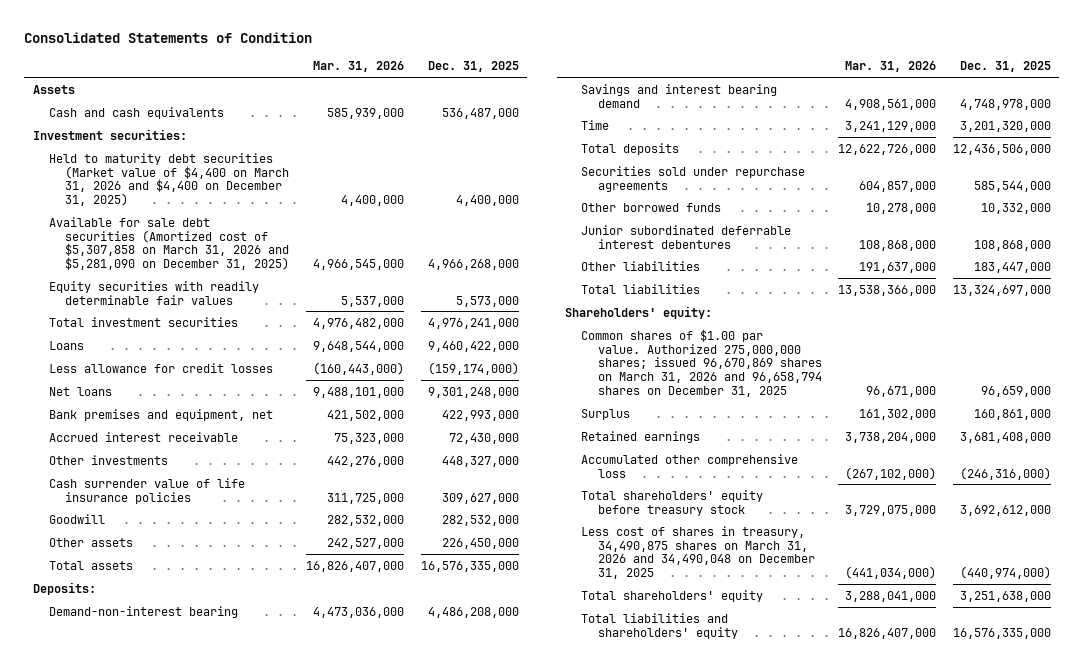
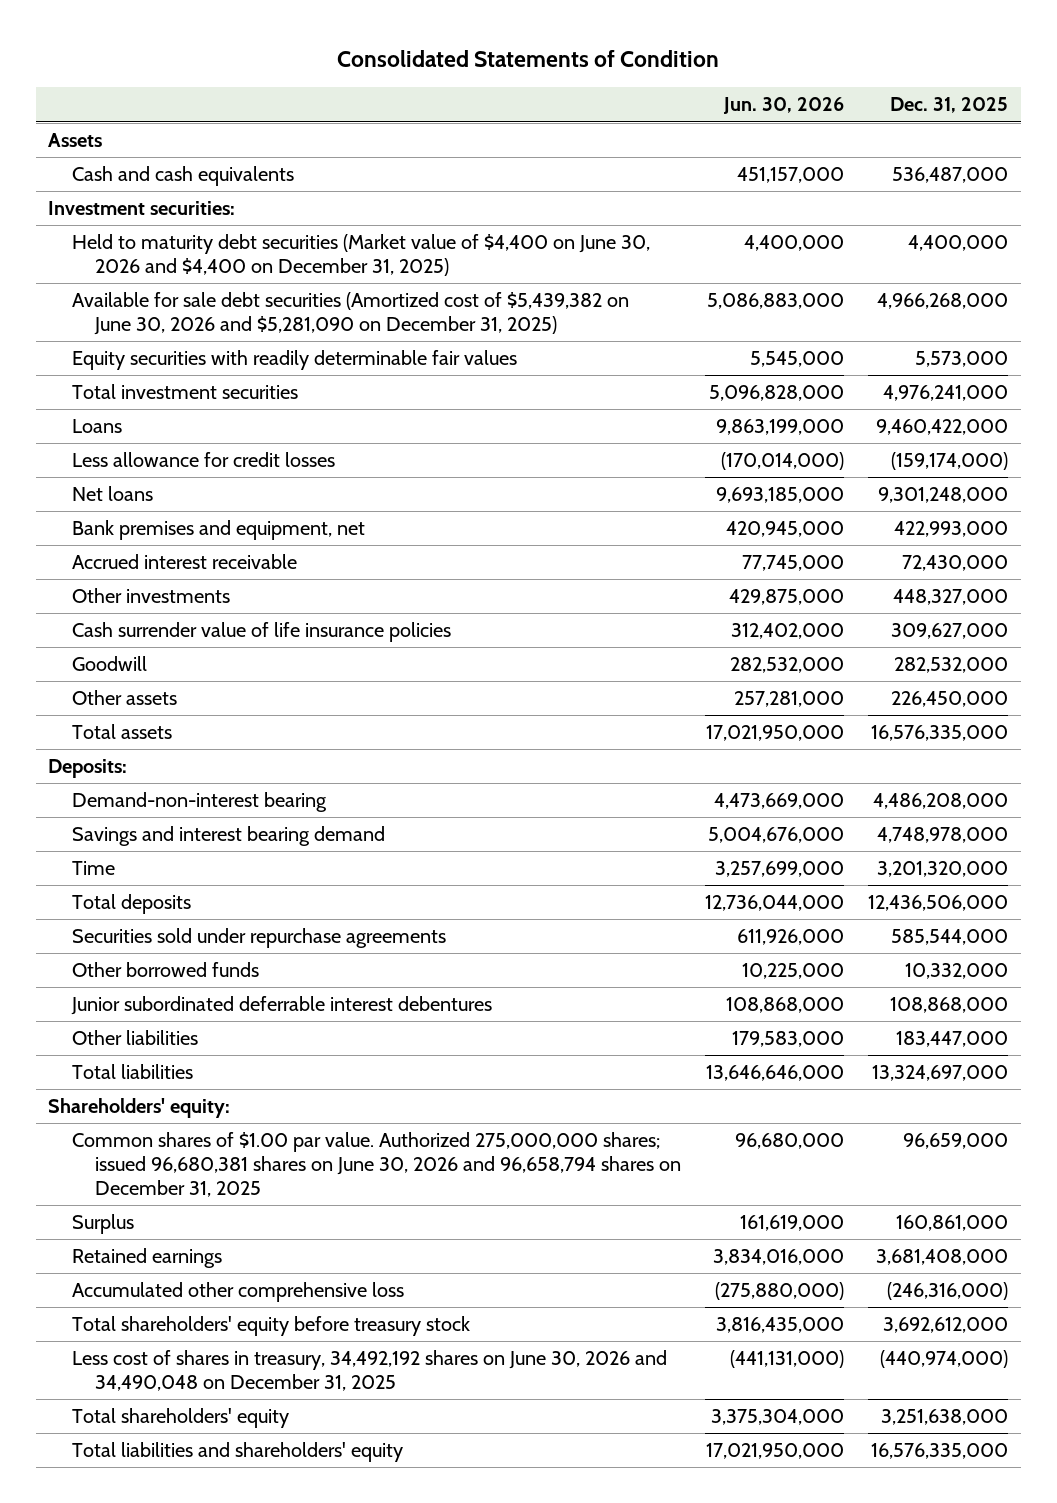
[313,61,405,73] Mar. 31, 2026 -> none
none -> [723,97,845,115] Jun. 30, 2026
[49,152,290,207] Held to maturity debt securities (Market value of $4,400 on March 31, 2026 and $4,400 on December 31, 2025) -> [71,234,650,277] Held to maturity debt securities (Market value of $4,400 on June 30, 2026 and $4,400 on December 31, 2025)
[49,216,290,271] Available for sale debt securities (Amortized cost of $5,307,858 on March 31, 2026 and $5,281,090 on December 31, 2025) -> [71,292,629,336] Available for sale debt securities (Amortized cost of $5,439,382 on June 30, 2026 and $5,281,090 on December 31, 2025)
[581,328,822,398] Common shares of $1.00 par value. Authorized 275,000,000 shares; issued 96,670,869 shares on March 31, 2026 and 96,658,794 shares on December 31, 2025 -> [71,1132,682,1197] Common shares of $1.00 par value. Authorized 275,000,000 shares; issued 96,680,381 shares on June 30, 2026 and 96,658,794 shares on December 31, 2025
[581,525,815,580] Less cost of shares in treasury, 34,490,875 shares on March 31, 2026 and 34,490,048 on December 31, 2025 -> [71,1350,667,1392] Less cost of shares in treasury, 34,492,192 shares on June 30, 2026 and 34,490,048 on December 31, 2025

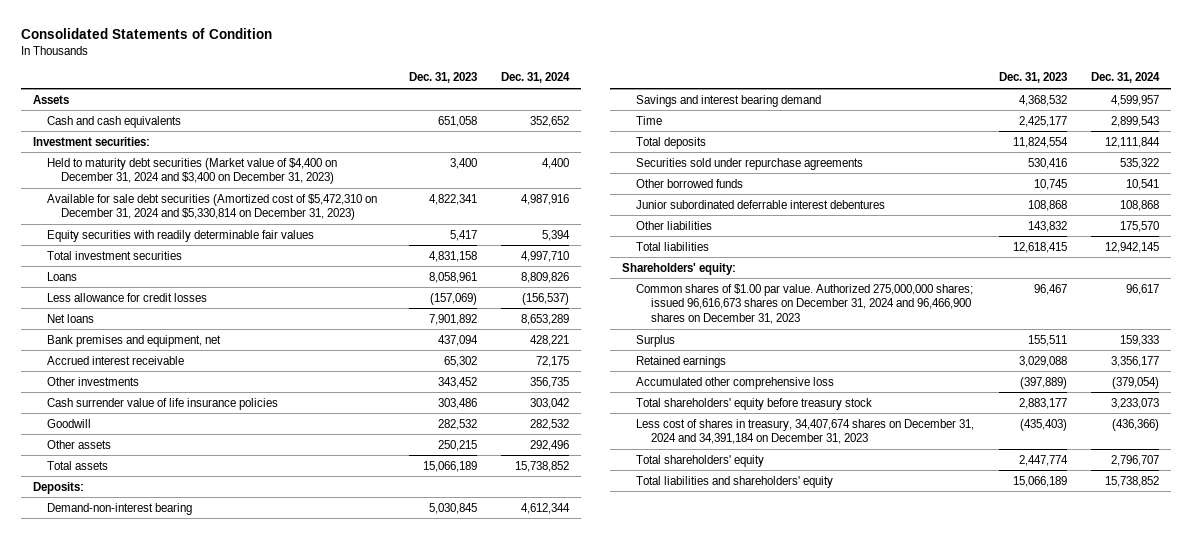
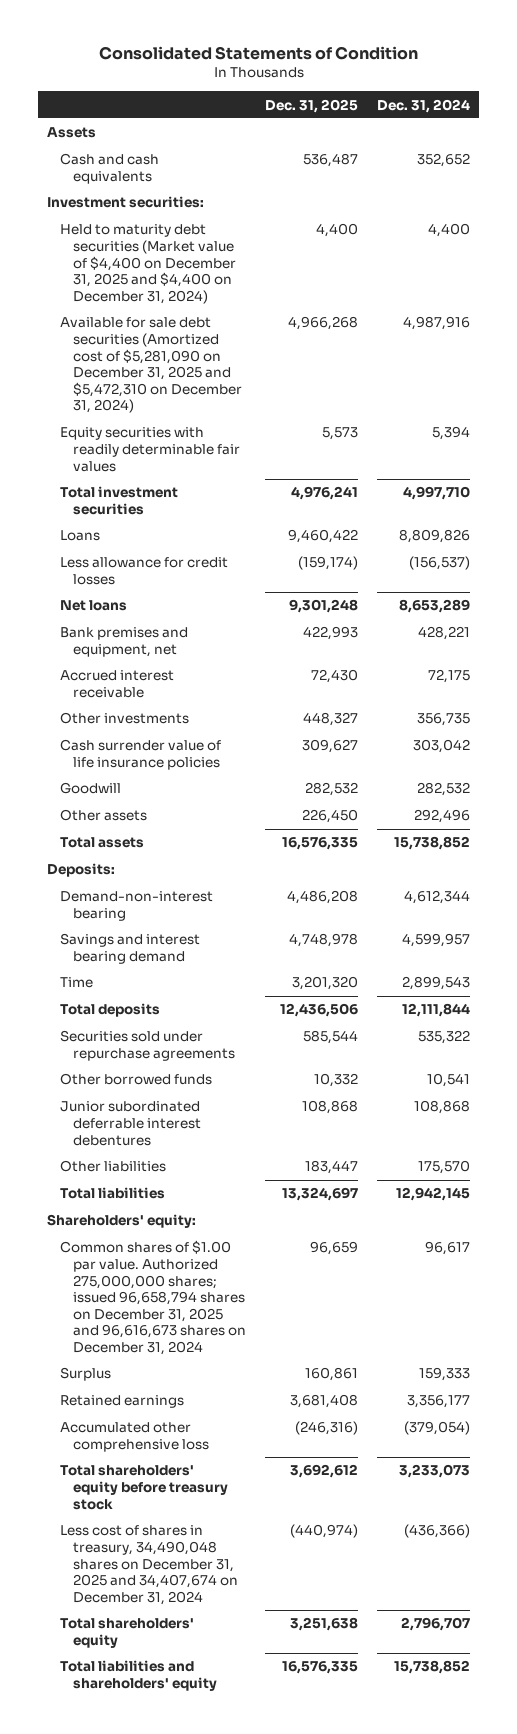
[409,72,478,84] Dec. 31, 2023 -> none
none -> [265,98,359,113] Dec. 31, 2025
[47,157,338,185] Held to maturity debt securities (Market value of $4,400 on December 31, 2024 and $3,400 on December 31, 2023) -> [60,224,237,304] Held to maturity debt securities (Market value of $4,400 on December 31, 2025 and $4,400 on December 31, 2024)
[47,193,378,221] Available for sale debt securities (Amortized cost of $5,472,310 on December 31, 2024 and $5,330,814 on December 31, 2023) -> [60,317,243,414] Available for sale debt securities (Amortized cost of $5,281,090 on December 31, 2025 and $5,472,310 on December 31, 2024)
[636,283,974,324] Common shares of $1.00 par value. Authorized 275,000,000 shares; issued 96,616,673 shares on December 31, 2024 and 96,466,900 shares on December 31, 2023 -> [60,1240,247,1355] Common shares of $1.00 par value. Authorized 275,000,000 shares; issued 96,658,794 shares on December 31, 2025 and 96,616,673 shares on December 31, 2024
[636,418,975,445] Less cost of shares in treasury, 34,407,674 shares on December 31, 2024 and 34,391,184 on December 31, 2023 -> [60,1525,239,1605] Less cost of shares in treasury, 34,490,048 shares on December 31, 2025 and 34,407,674 on December 31, 2024

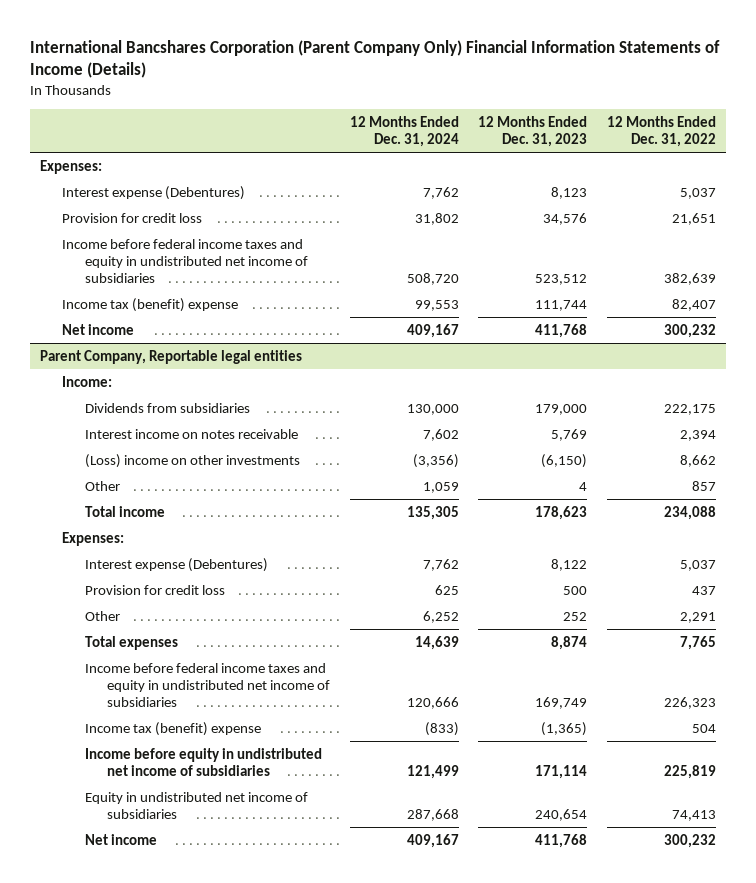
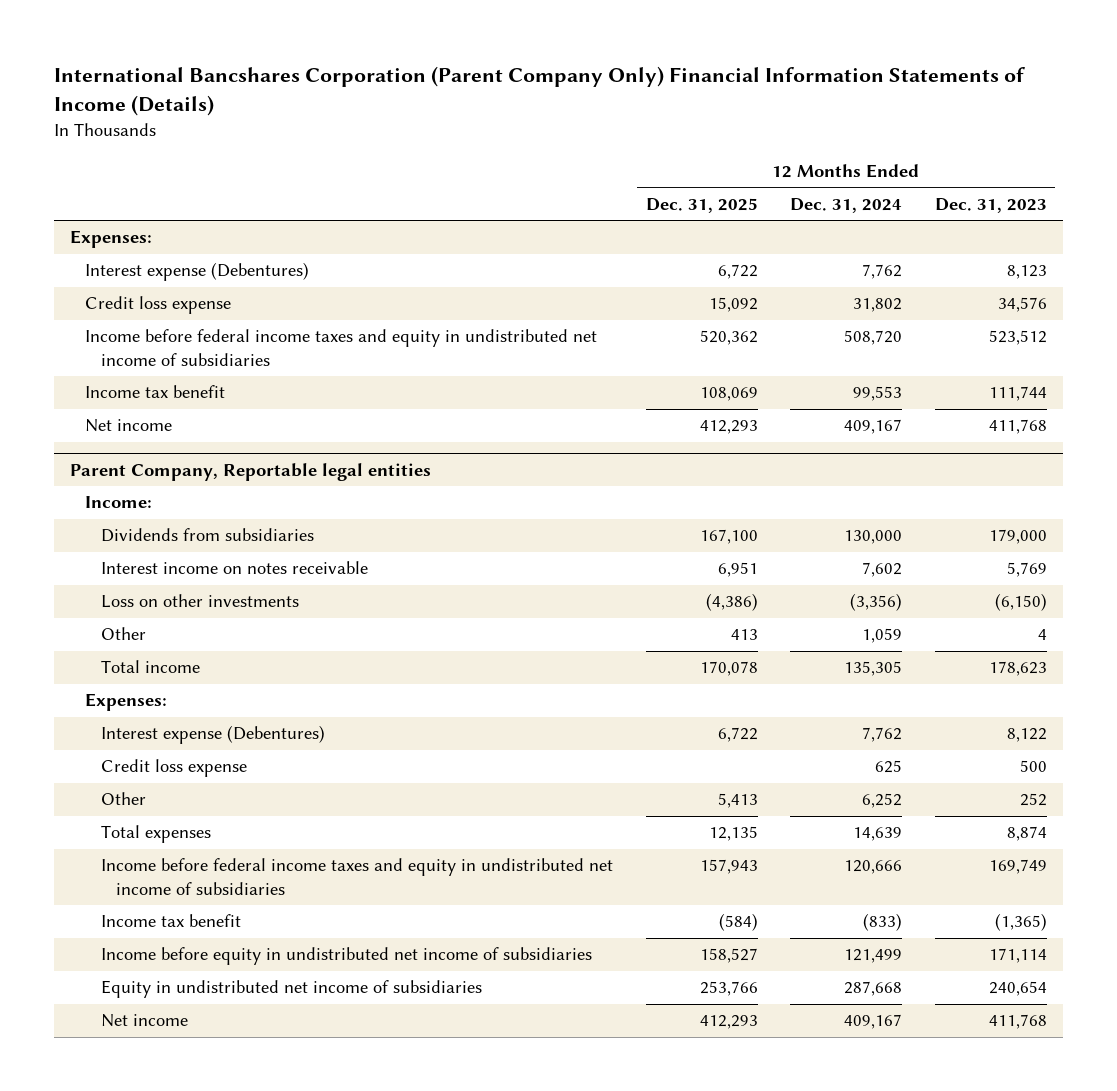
[607,116,717,147] 12 Months Ended Dec. 31, 2022 -> none
none -> [645,197,758,213] Dec. 31, 2025
[62,212,203,223] Provision for credit loss -> [85,296,232,315] Credit loss expense
[62,297,239,312] Income tax (benefit) expense -> [85,385,226,399] Income tax benefit
[84,453,300,468] (Loss) income on other investments -> [100,594,299,609] Loss on other investments
[84,584,225,595] Provision for credit loss -> [100,759,247,778] Credit loss expense
[84,721,261,736] Income tax (benefit) expense -> [100,914,241,928] Income tax benefit

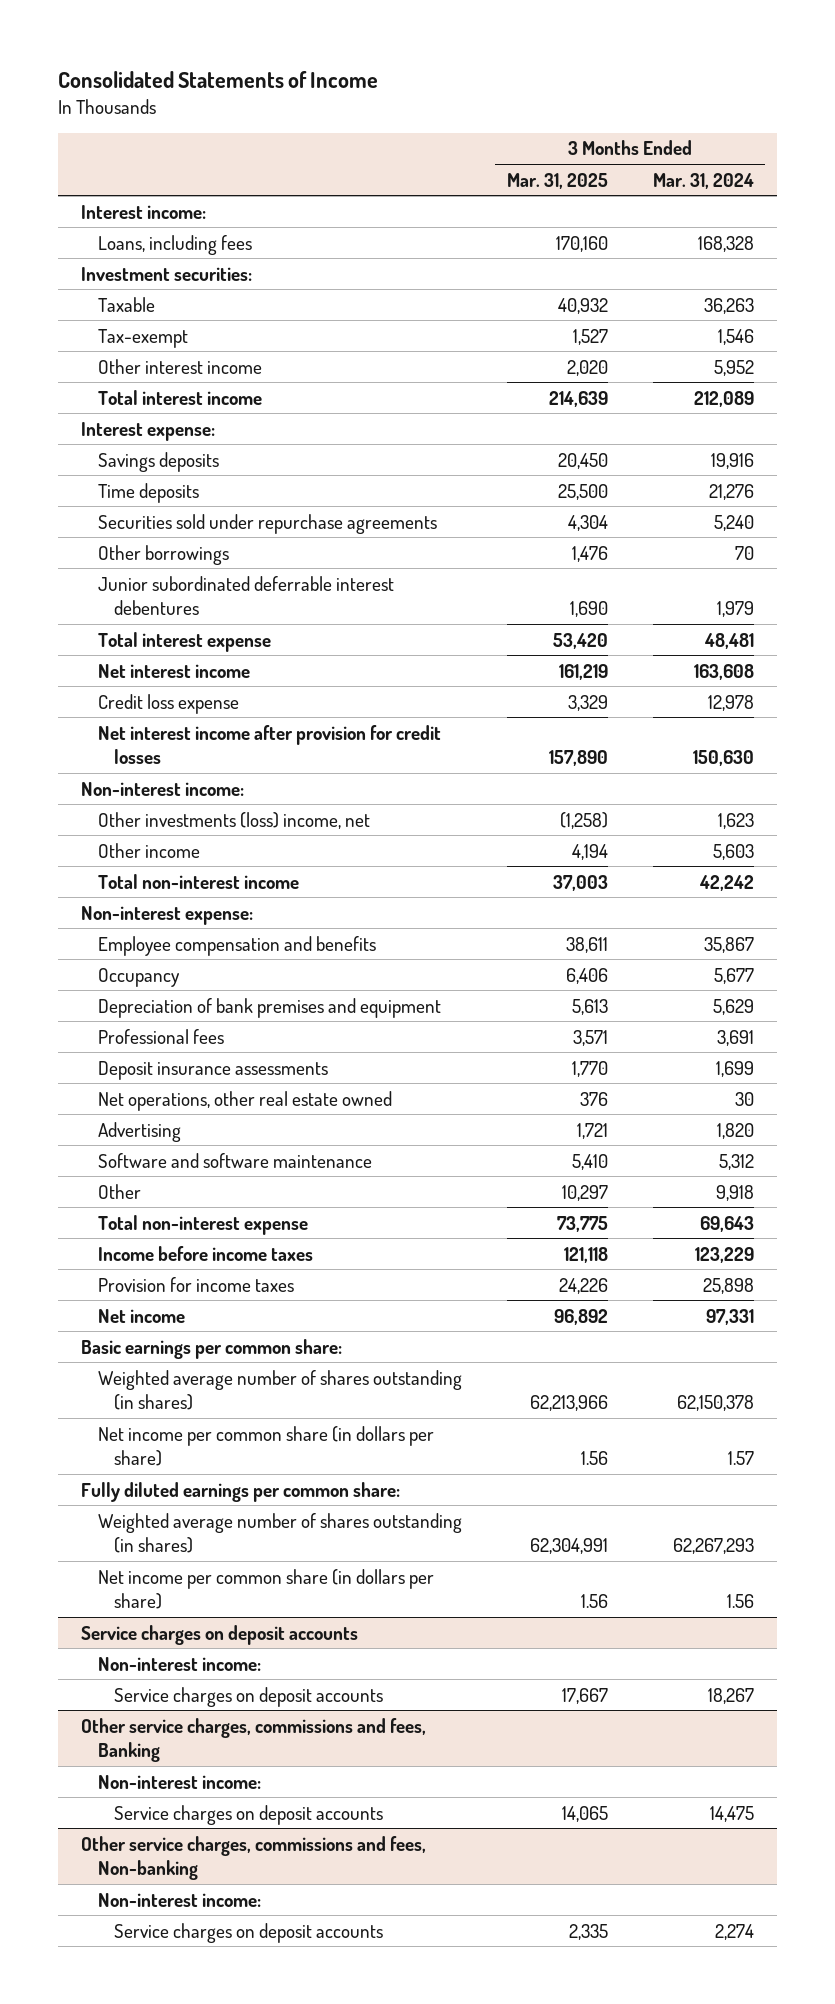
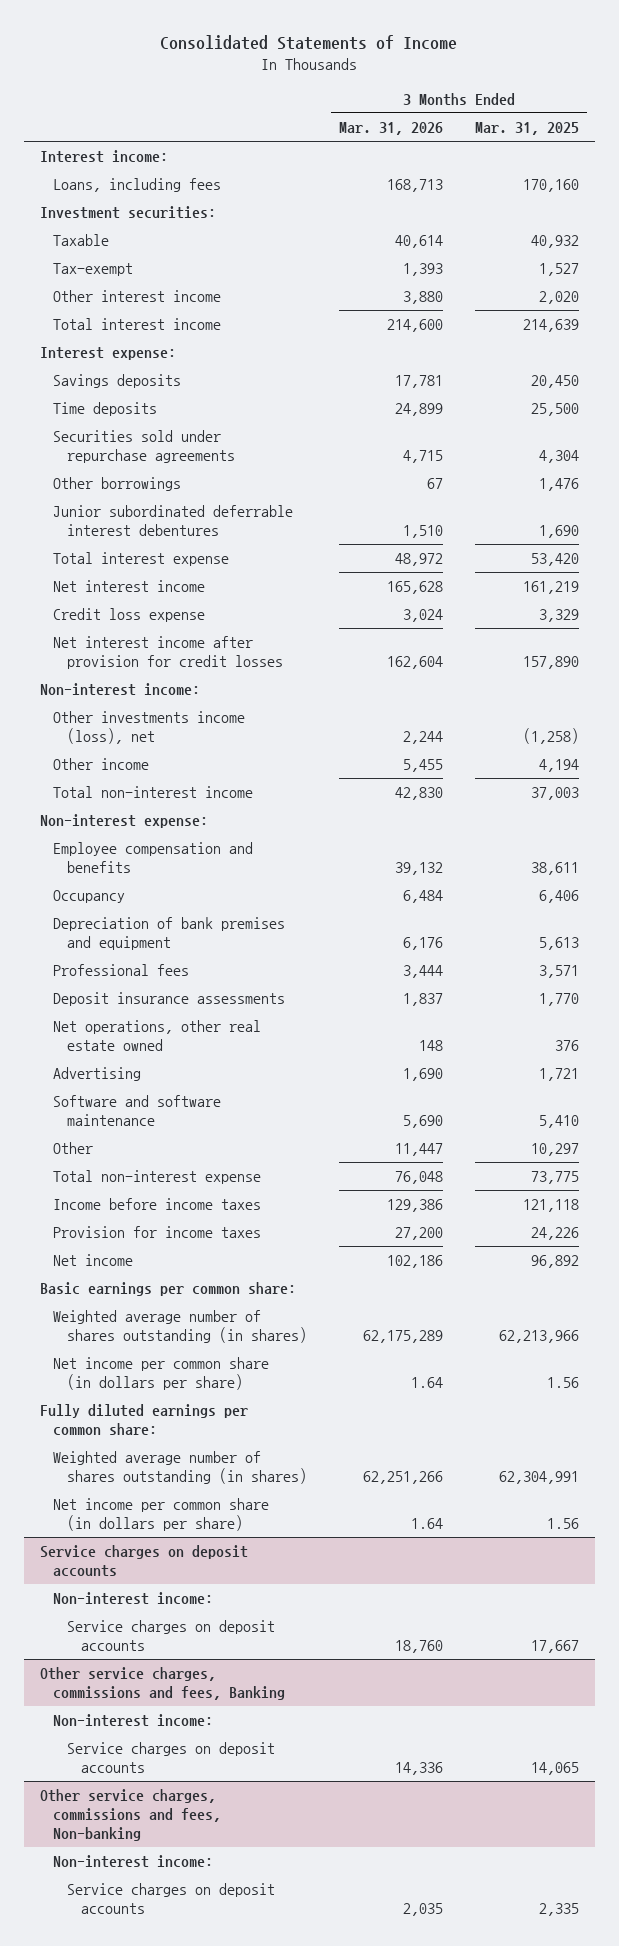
[652,172,754,189] Mar. 31, 2024 -> none
none -> [339,122,444,136] Mar. 31, 2026
[97,811,370,829] Other investments (loss) income, net -> [53,711,246,745] Other investments income (loss), net

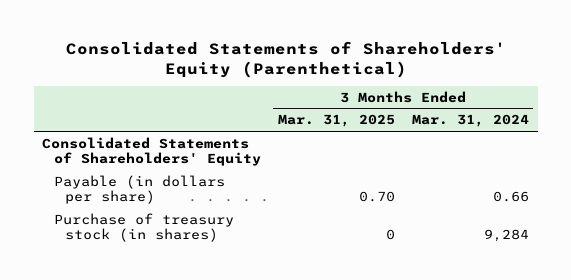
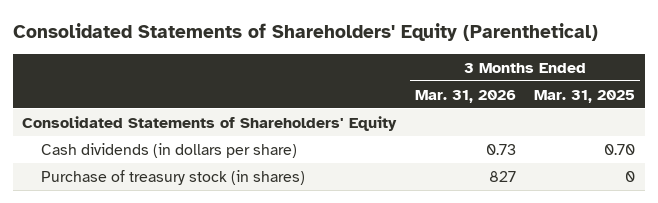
[412,114,530,128] Mar. 31, 2024 -> none
none -> [414,89,516,103] Mar. 31, 2026
[53,174,225,205] Payable (in dollars per share) -> [40,142,297,158] Cash dividends (in dollars per share)

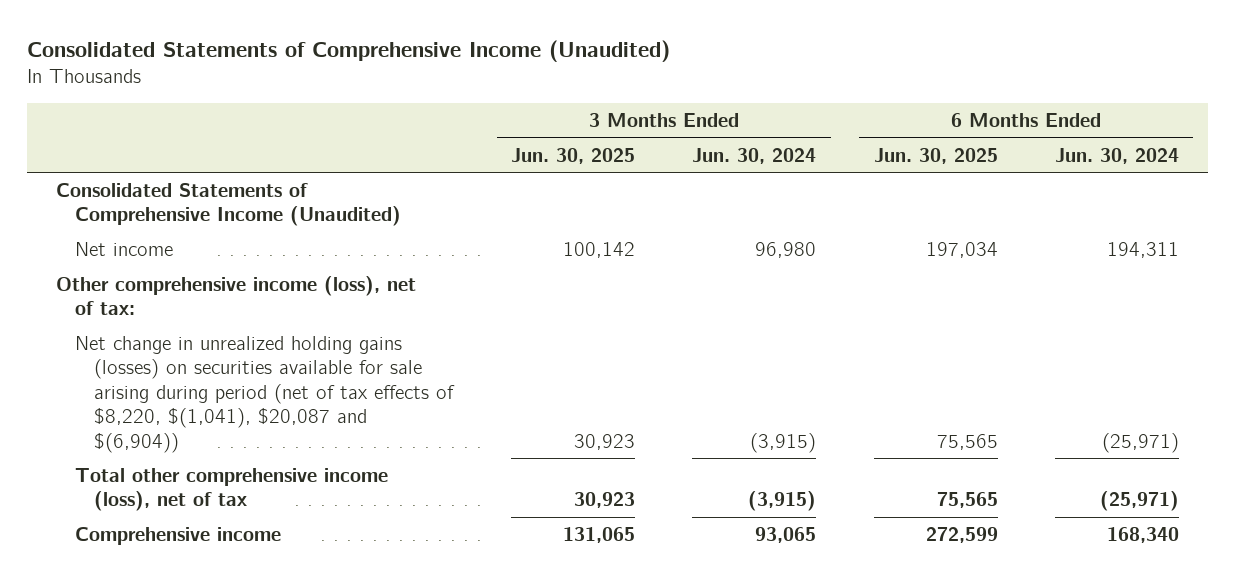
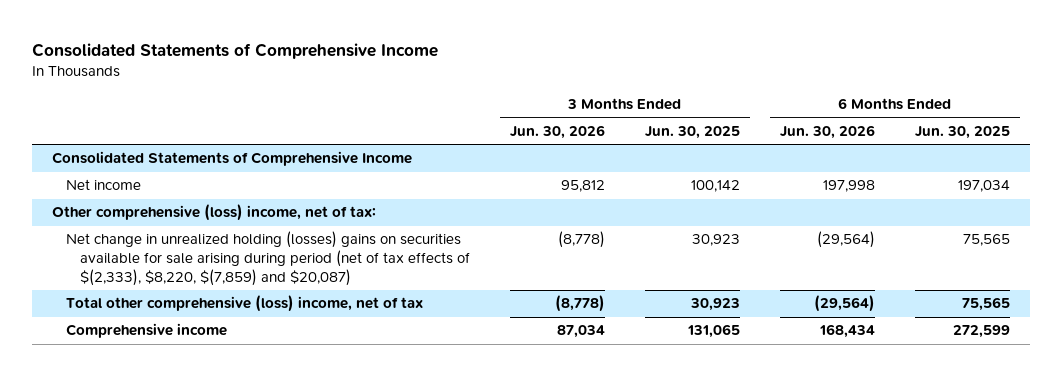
[27,40,671,63] Consolidated Statements of Comprehensive Income (Unaudited) -> [32,42,439,59] Consolidated Statements of Comprehensive Income
[692,147,817,164] Jun. 30, 2024 -> none
[1054,147,1179,164] Jun. 30, 2024 -> none
none -> [510,124,606,139] Jun. 30, 2026
none -> [779,124,875,139] Jun. 30, 2026
[56,183,402,227] Consolidated Statements of Comprehensive Income (Unaudited) -> [52,151,413,167] Consolidated Statements of Comprehensive Income
[56,276,417,316] Other comprehensive income (loss), net of tax: -> [52,204,377,222] Other comprehensive (loss) income, net of tax:
[75,336,456,453] Net change in unrealized holding gains (losses) on securities available for sale arising during period (net of tax effects of $8,220, $(1,041), $20,087 and $(6,904)) -> [66,231,471,286] Net change in unrealized holding (losses) gains on securities available for sale arising during period (net of tax effects of $(2,333), $8,220, $(7,859) and $20,087)
[75,468,389,512] Total other comprehensive income (loss), net of tax -> [66,295,424,313] Total other comprehensive (loss) income, net of tax

